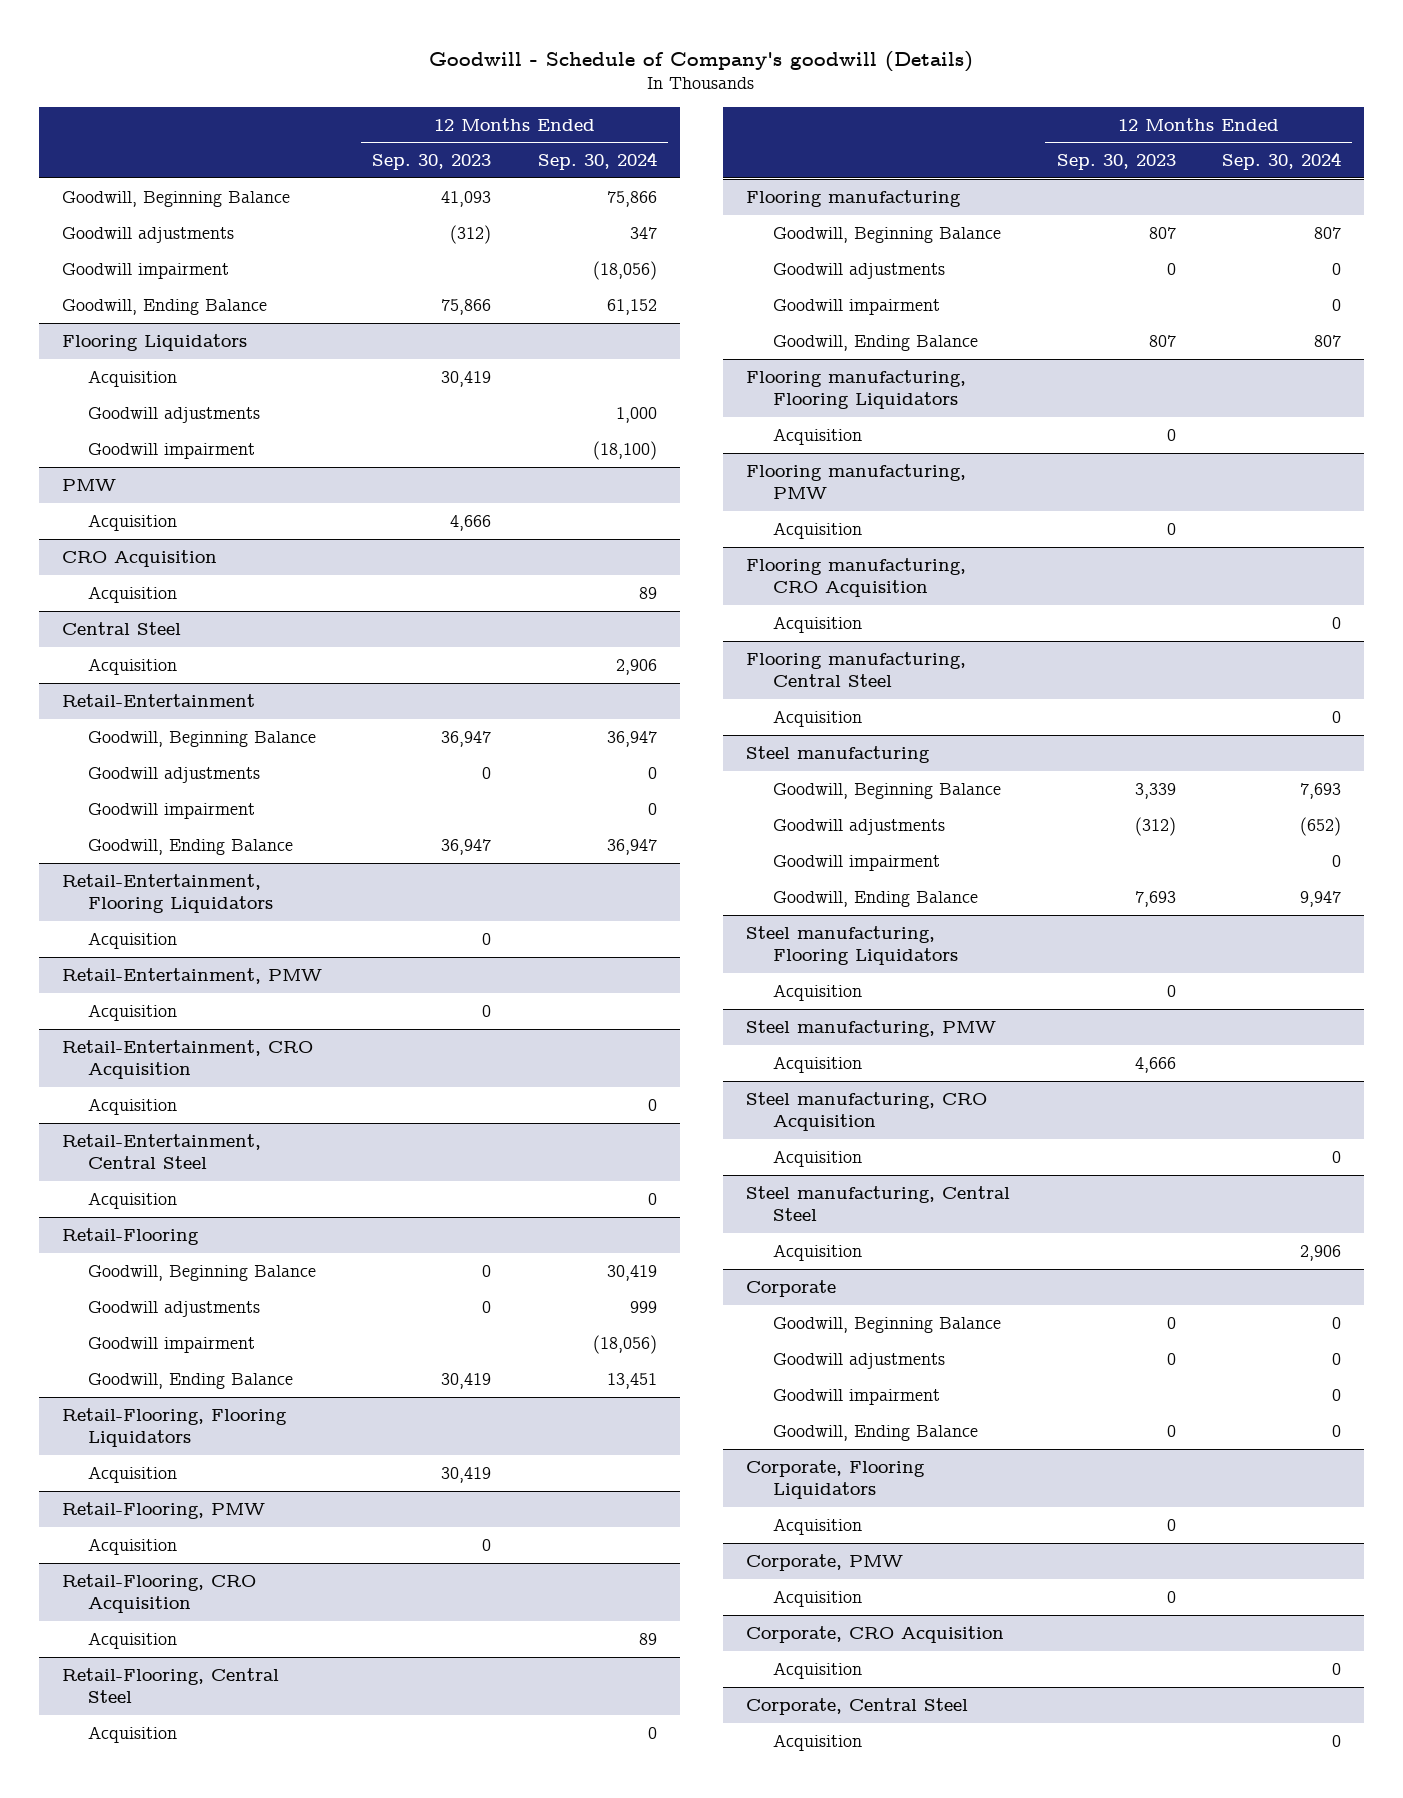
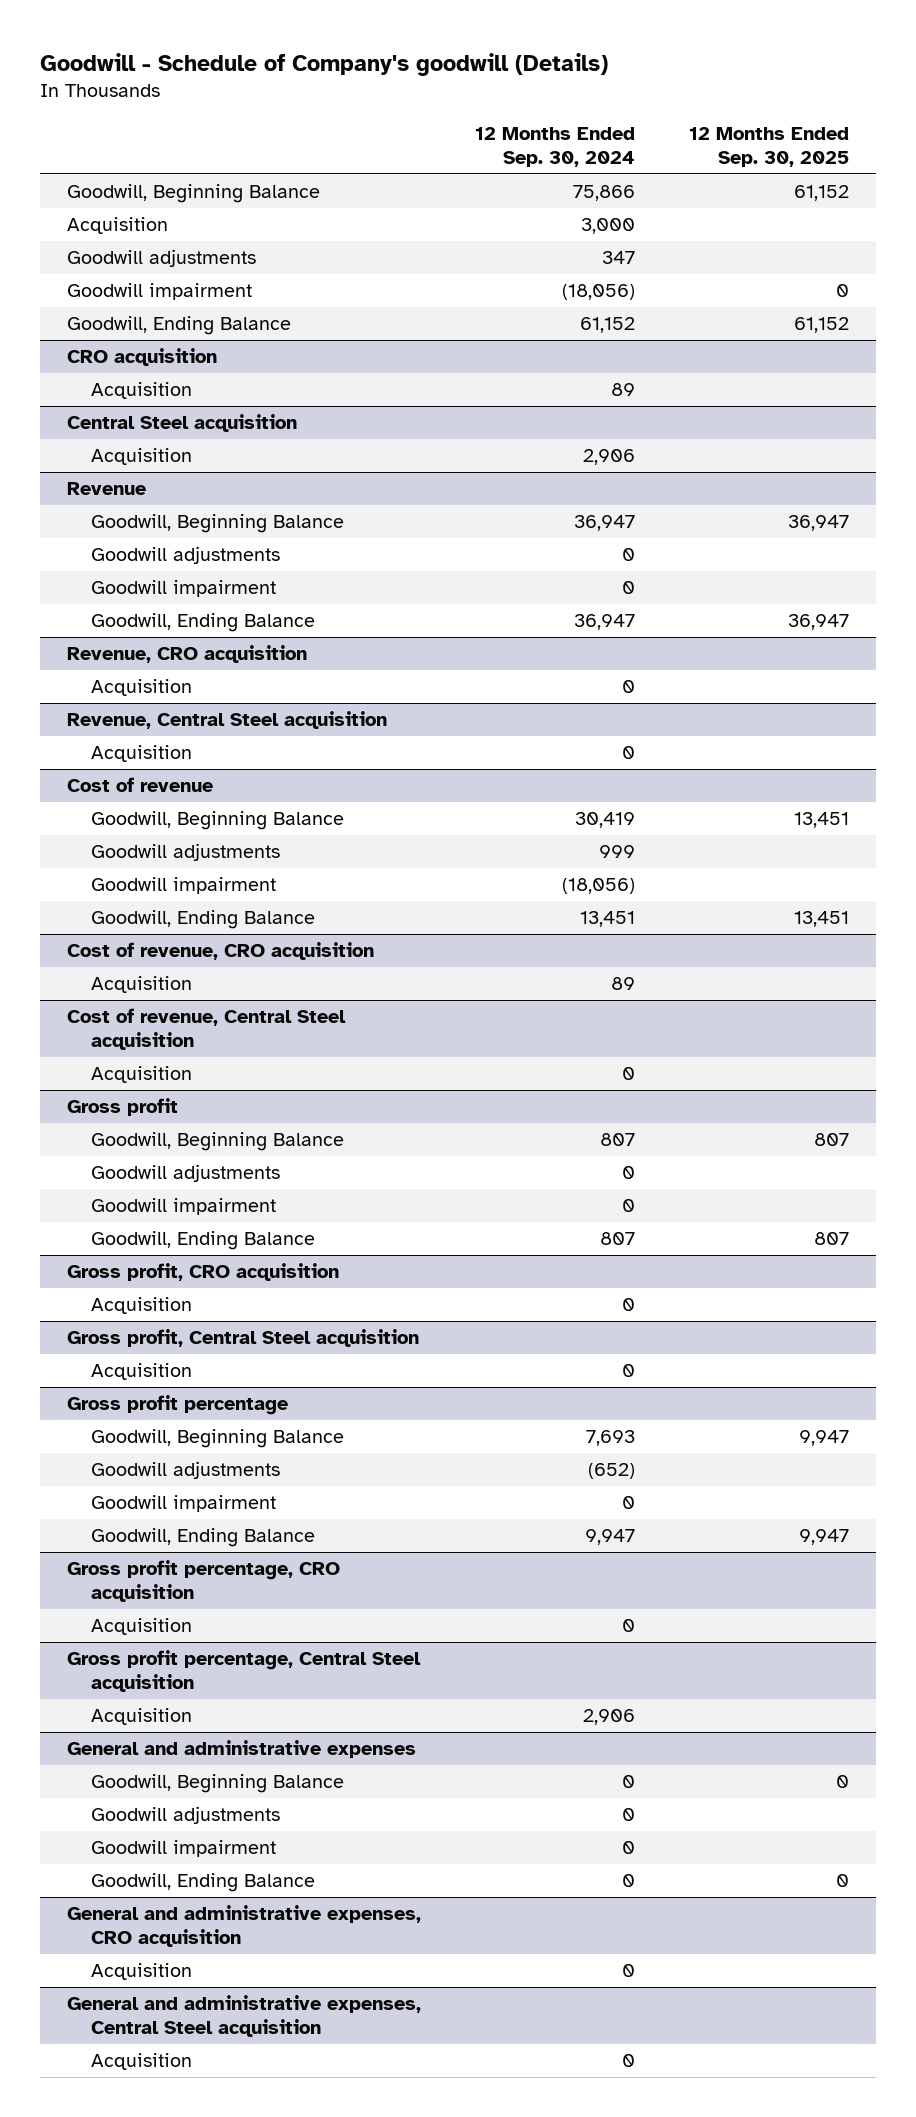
[372,154,492,171] Sep. 30, 2023 -> none
none -> [688,127,849,167] 12 Months Ended Sep. 30, 2025
none -> [67,217,169,235] Acquisition
[62,333,248,351] Flooring Liquidators -> none
[88,369,178,387] Acquisition -> none
[88,406,261,423] Goodwill adjustments -> none
[88,442,256,459] Goodwill impairment -> none
[62,478,117,491] PMW -> none
[88,513,178,531] Acquisition -> none
[62,549,218,567] CRO Acquisition -> [67,348,218,367] CRO acquisition
[62,621,182,635] Central Steel -> [67,414,298,433] Central Steel acquisition
[62,693,256,707] Retail-Entertainment -> [67,482,147,496] Revenue
[62,873,274,914] Retail-Entertainment, Flooring Liquidators -> none
[88,931,178,949] Acquisition -> none
[62,967,323,984] Retail-Entertainment, PMW -> none
[88,1003,178,1021] Acquisition -> none
[62,1039,314,1080] Retail-Entertainment, CRO Acquisition -> none
none -> [67,645,308,664] Revenue, CRO acquisition
[62,1133,262,1170] Retail-Entertainment, Central Steel -> none
none -> [67,711,388,730] Revenue, Central Steel acquisition
[62,1227,200,1245] Retail-Flooring -> [67,777,214,793] Cost of revenue
[62,1407,288,1448] Retail-Flooring, Flooring Liquidators -> none
[88,1465,178,1483] Acquisition -> none
[62,1501,266,1519] Retail-Flooring, PMW -> none
[88,1537,178,1555] Acquisition -> none
[62,1573,257,1614] Retail-Flooring, CRO Acquisition -> none
none -> [67,942,375,961] Cost of revenue, CRO acquisition
[62,1667,280,1704] Retail-Flooring, Central Steel -> none
none -> [67,1008,347,1050] Cost of revenue, Central Steel acquisition
[746,189,962,207] Flooring manufacturing -> [67,1098,179,1117] Gross profit
[746,369,967,410] Flooring manufacturing, Flooring Liquidators -> none
[772,427,862,445] Acquisition -> none
[746,463,967,500] Flooring manufacturing, PMW -> none
[772,521,862,539] Acquisition -> none
[746,557,967,598] Flooring manufacturing, CRO Acquisition -> none
none -> [67,1263,340,1282] Gross profit, CRO acquisition
[746,651,967,688] Flooring manufacturing, Central Steel -> none
none -> [67,1329,420,1348] Gross profit, Central Steel acquisition
[746,745,931,763] Steel manufacturing -> [67,1395,289,1416] Gross profit percentage
[746,925,958,966] Steel manufacturing, Flooring Liquidators -> none
[772,983,862,1001] Acquisition -> none
[746,1019,997,1037] Steel manufacturing, PMW -> none
[772,1055,862,1073] Acquisition -> none
[746,1091,988,1132] Steel manufacturing, CRO Acquisition -> none
none -> [67,1560,341,1602] Gross profit percentage, CRO acquisition
[746,1185,1011,1222] Steel manufacturing, Central Steel -> none
none -> [67,1650,422,1692] Gross profit percentage, Central Steel acquisition
[746,1279,837,1297] Corporate -> none
none -> [67,1740,417,1759] General and administrative expenses
[746,1459,926,1500] Corporate, Flooring Liquidators -> none
[772,1517,862,1535] Acquisition -> none
[746,1553,904,1571] Corporate, PMW -> none
[772,1589,862,1607] Acquisition -> none
[746,1625,1005,1643] Corporate, CRO Acquisition -> none
none -> [67,1905,422,1947] General and administrative expenses, CRO acquisition
[746,1697,969,1715] Corporate, Central Steel -> none
none -> [67,1995,422,2037] General and administrative expenses, Central Steel acquisition

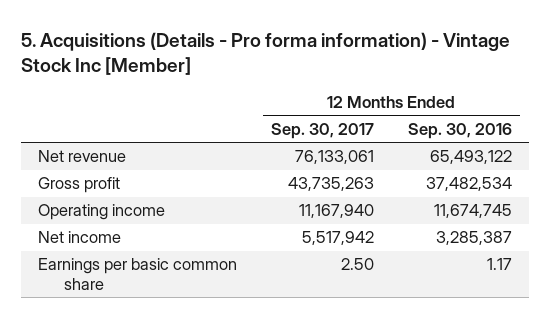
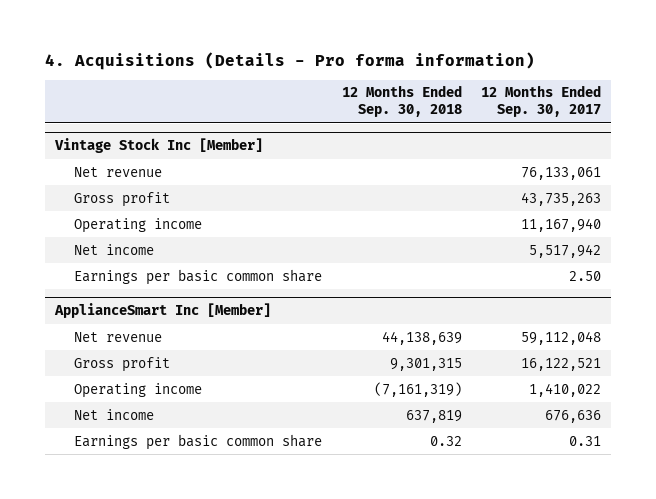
[21,31,511,76] 5. Acquisitions (Details - Pro forma information) - Vintage Stock Inc [Member] -> [45,52,536,71] 4. Acquisitions (Details - Pro forma information)
[407,122,512,139] Sep. 30, 2016 -> none
none -> [341,85,462,118] 12 Months Ended Sep. 30, 2018
none -> [54,138,263,154] Vintage Stock Inc [Member]
none -> [53,303,271,319] ApplianceSmart Inc [Member]
none -> [74,331,163,342] Net revenue
none -> [74,356,171,372] Gross profit
none -> [74,382,203,398] Operating income
none -> [74,408,155,420] Net income
none -> [74,433,323,450] Earnings per basic common share

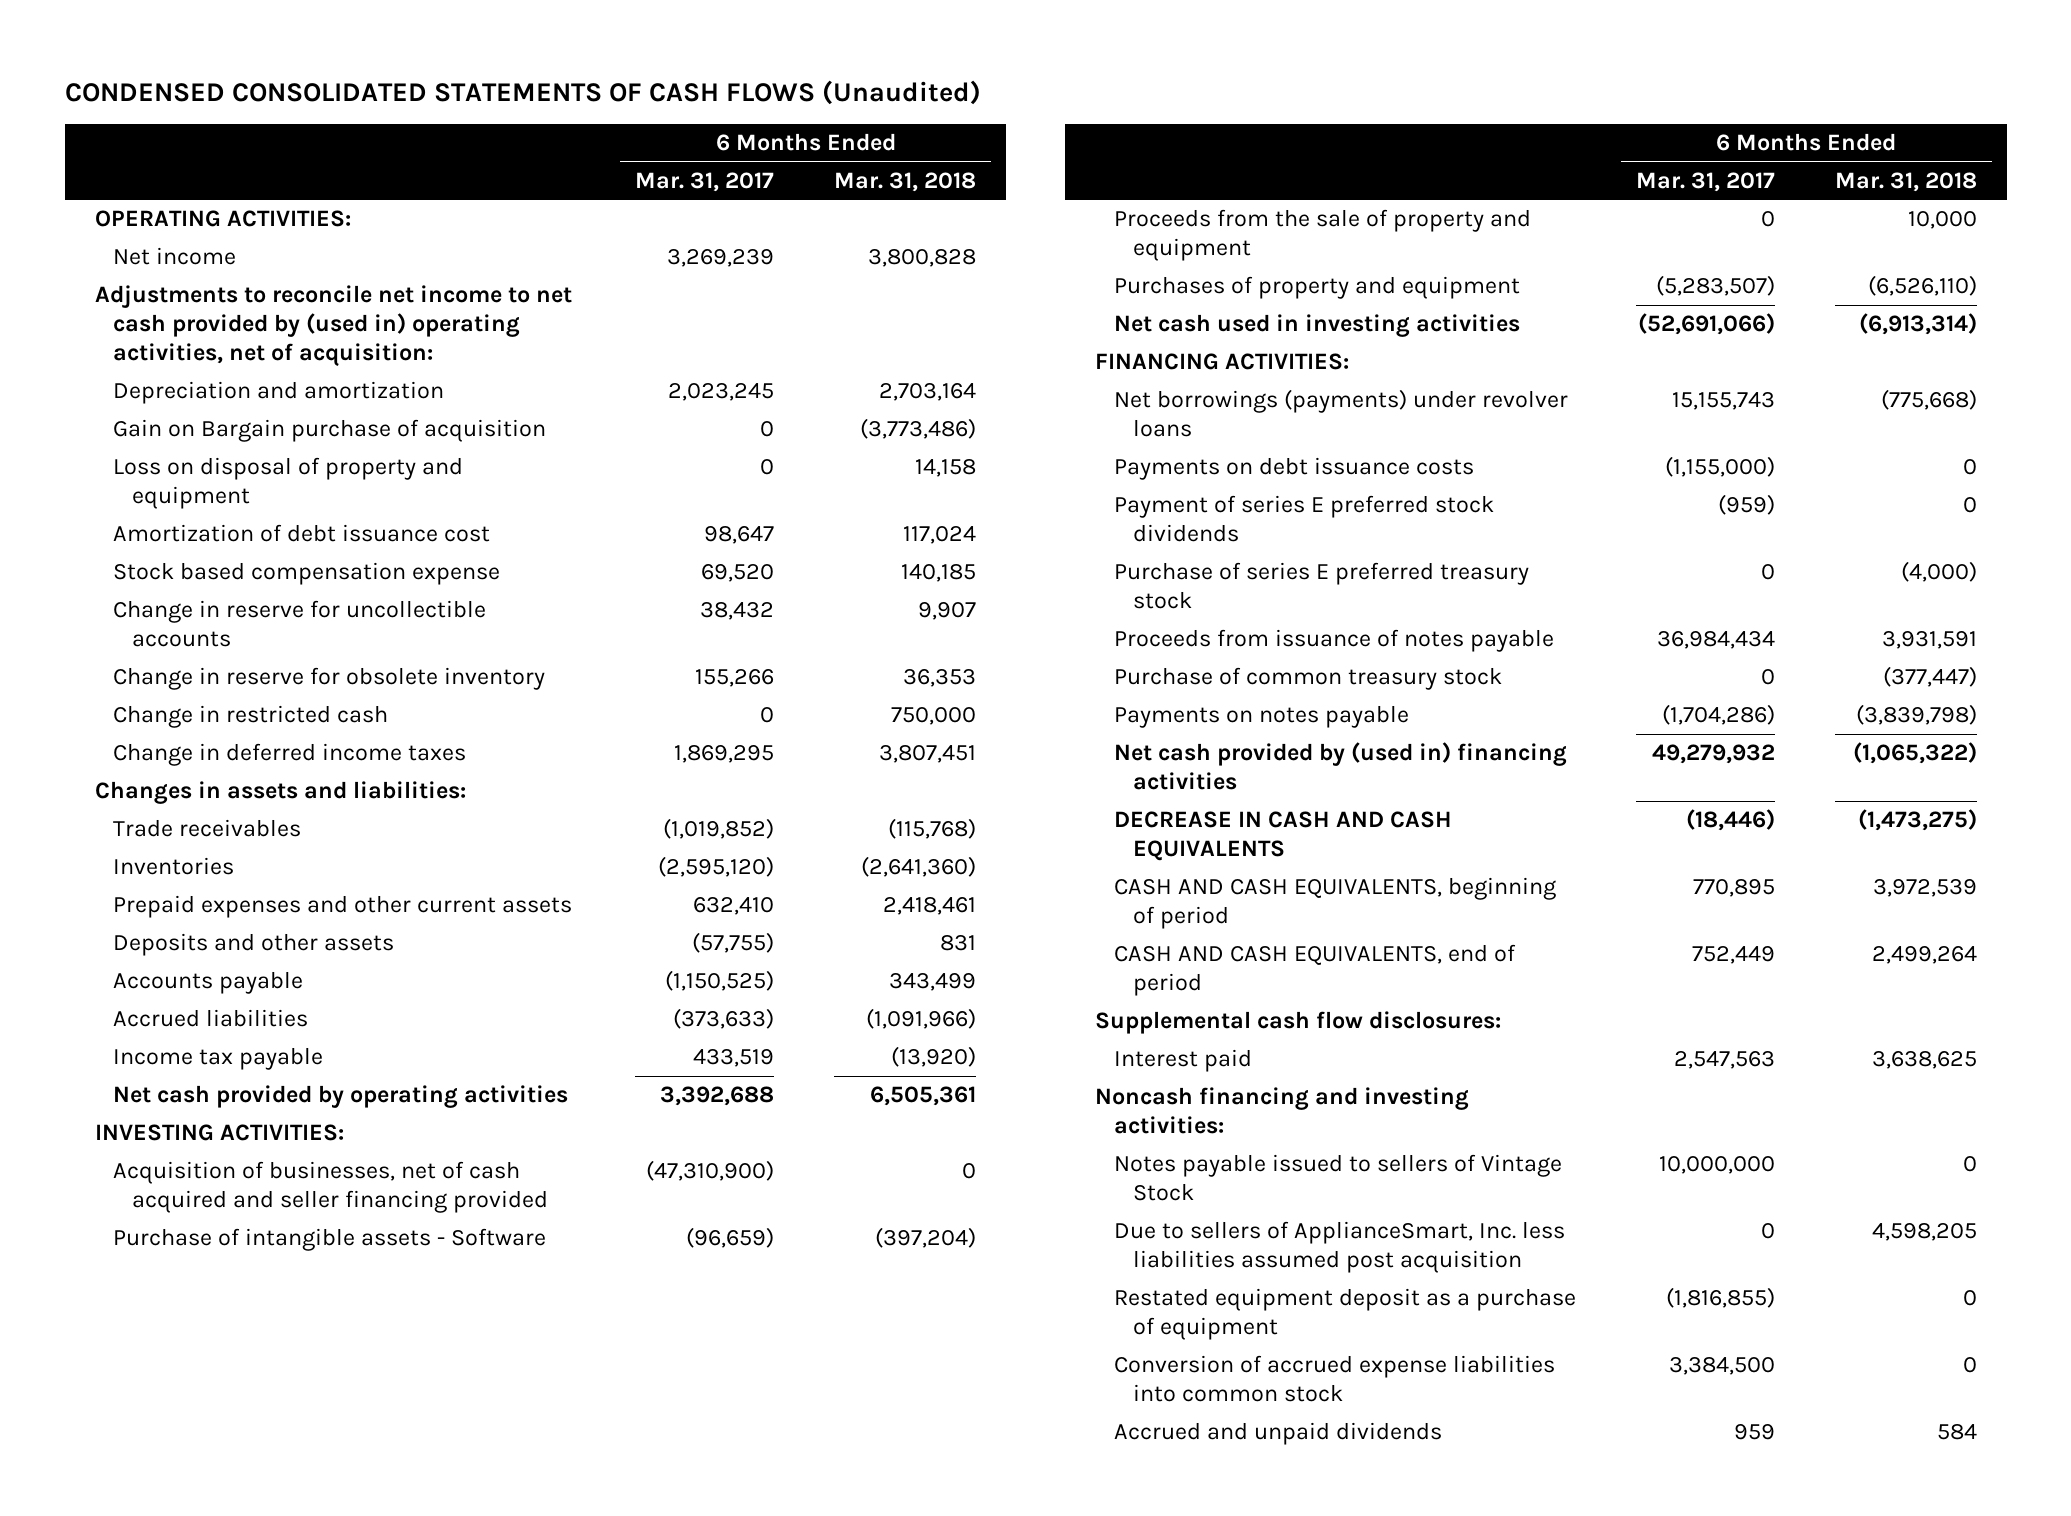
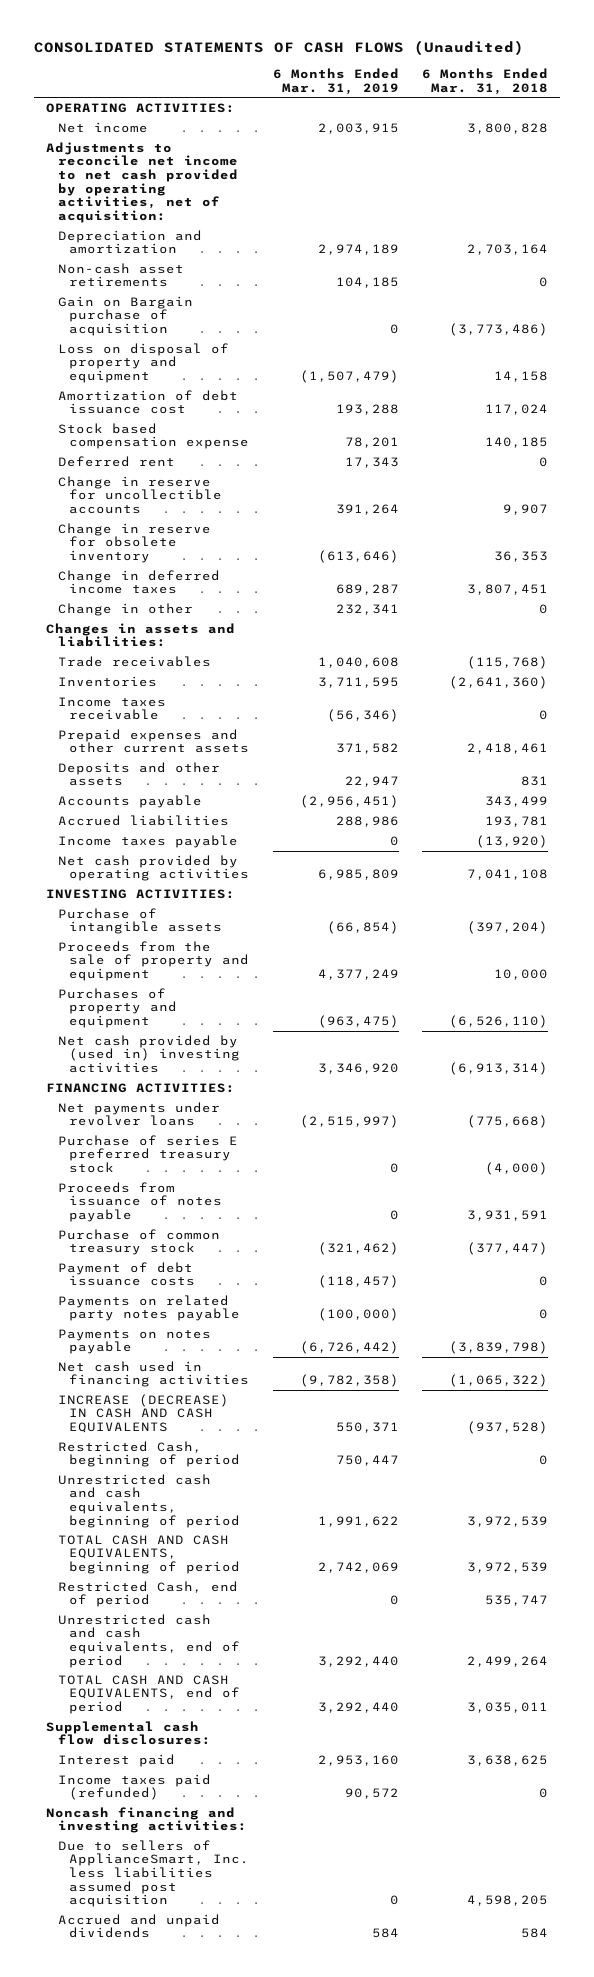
[64,79,981,105] CONDENSED CONSOLIDATED STATEMENTS OF CASH FLOWS (Unaudited) -> [34,40,525,56] CONSOLIDATED STATEMENTS OF CASH FLOWS (Unaudited)
[635,171,775,192] Mar. 31, 2017 -> none
none -> [272,68,399,95] 6 Months Ended Mar. 31, 2019
[94,285,572,367] Adjustments to reconcile net income to net cash provided by (used in) operating activities, net of acquisition: -> [45,141,238,223] Adjustments to reconcile net income to net cash provided by operating activities, net of acquisition:
none -> [57,262,184,288] Non-cash asset retirements
none -> [57,455,175,467] Deferred rent
[113,705,389,729] Change in restricted cash -> none
none -> [57,602,193,616] Change in other
none -> [57,696,166,721] Income taxes receivable
[866,1008,977,1030] (1,091,966) -> [485,815,549,827] 193,781
[113,1047,324,1071] Income tax payable -> [57,834,238,848] Income taxes payable
[870,1086,977,1107] 6,505,361 -> [467,869,549,881] 7,041,108
[113,1161,549,1214] Acquisition of businesses, net of cash acquired and seller financing provided -> none
[113,1228,547,1252] Purchase of intangible assets - Software -> [57,907,223,935] Purchase of intangible assets
[1113,314,1520,338] Net cash used in investing activities -> [57,1034,241,1074] Net cash provided by (used in) investing activities
[1113,457,1474,481] Payments on debt issuance costs -> none
[1113,495,1494,543] Payment of series E preferred stock dividends -> none
[1113,389,1568,438] Net borrowings (payments) under revolver loans -> [57,1101,220,1127] Net payments under revolver loans
none -> [57,1261,196,1287] Payment of debt issuance costs
none -> [57,1294,241,1322] Payments on related party notes payable
[1113,742,1567,791] Net cash provided by (used in) financing activities -> [57,1360,250,1388] Net cash used in financing activities
[1113,811,1452,862] DECREASE IN CASH AND CASH EQUIVALENTS -> [57,1393,229,1434] INCREASE (DECREASE) IN CASH AND CASH EQUIVALENTS
[1857,809,1977,832] (1,473,275) -> [467,1421,549,1435] (937,528)
none -> [57,1440,241,1468] Restricted Cash, beginning of period
none -> [57,1473,241,1528] Unrestricted cash and cash equivalents, beginning of period
[1113,877,1556,930] CASH AND CASH EQUIVALENTS, beginning of period -> [57,1534,241,1575] TOTAL CASH AND CASH EQUIVALENTS, beginning of period
none -> [57,1580,238,1608] Restricted Cash, end of period
none -> [57,1613,241,1668] Unrestricted cash and cash equivalents, end of period
[1113,944,1516,997] CASH AND CASH EQUIVALENTS, end of period -> [57,1674,241,1715] TOTAL CASH AND CASH EQUIVALENTS, end of period
[1871,946,1977,965] 2,499,264 -> [467,1702,549,1714] 3,035,011
none -> [57,1773,211,1801] Income taxes paid (refunded)
[1113,1154,1562,1202] Notes payable issued to sellers of Vintage Stock -> none
[1113,1288,1576,1341] Restated equipment deposit as a purchase of equipment -> none
[1113,1355,1555,1403] Conversion of accrued expense liabilities into common stock -> none

